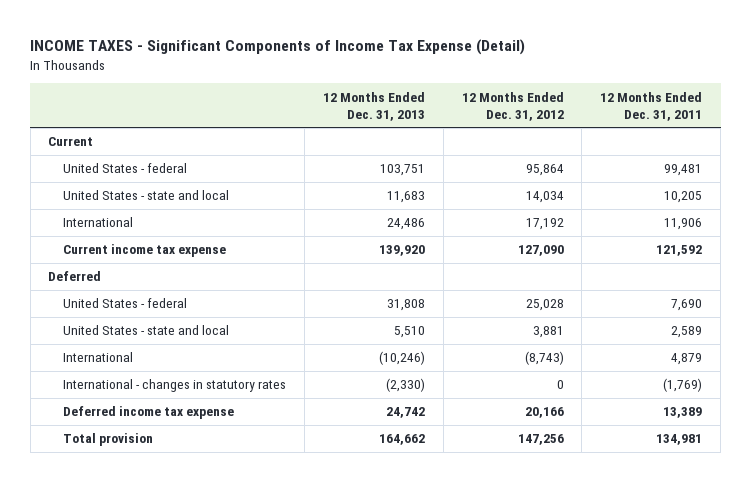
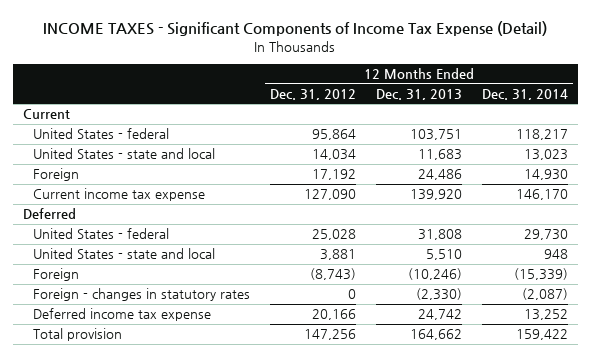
[600,91,703,122] 12 Months Ended Dec. 31, 2011 -> none
none -> [481,88,568,100] Dec. 31, 2014
[62,217,133,228] International -> [32,168,79,182] Foreign
[62,352,133,363] International -> [32,268,79,282] Foreign
[62,379,286,393] International - changes in statutory rates -> [32,288,250,302] Foreign - changes in statutory rates

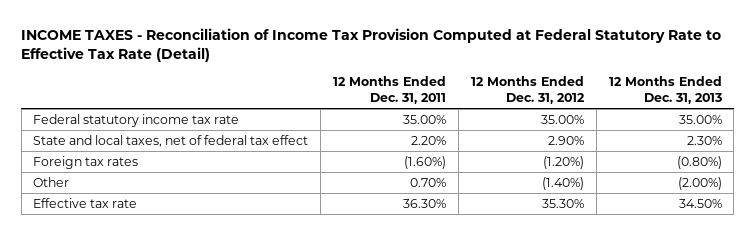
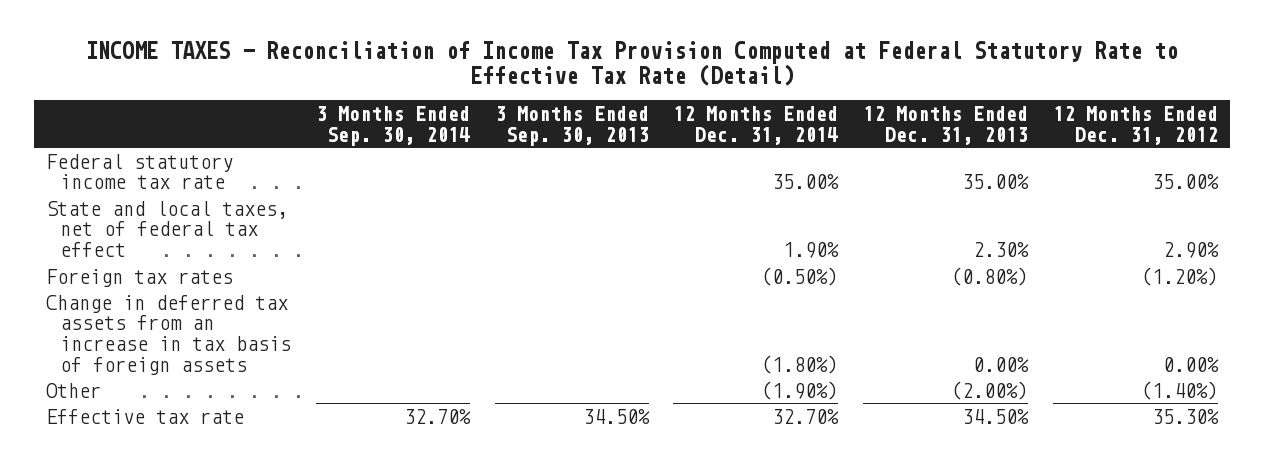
[333,76,447,105] 12 Months Ended Dec. 31, 2011 -> none
none -> [315,105,470,146] 3 Months Ended Sep. 30, 2014
none -> [494,105,649,146] 3 Months Ended Sep. 30, 2013
none -> [673,105,839,145] 12 Months Ended Dec. 31, 2014
none -> [46,294,292,375] Change in deferred tax assets from an increase in tax basis of foreign assets

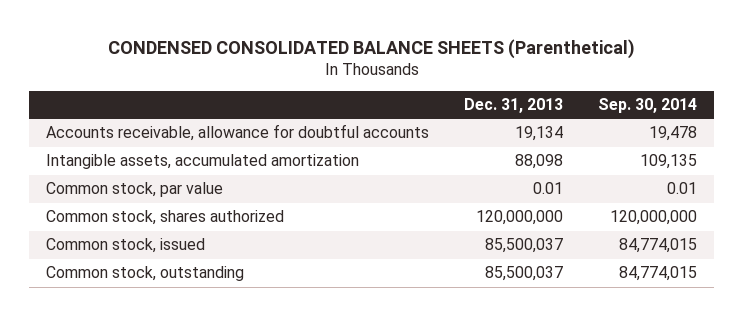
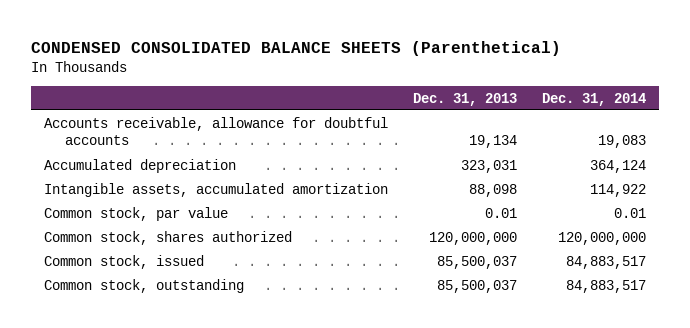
[597,98,697,114] Sep. 30, 2014 -> none
none -> [542,92,647,106] Dec. 31, 2014
none -> [43,158,236,173] Accumulated depreciation

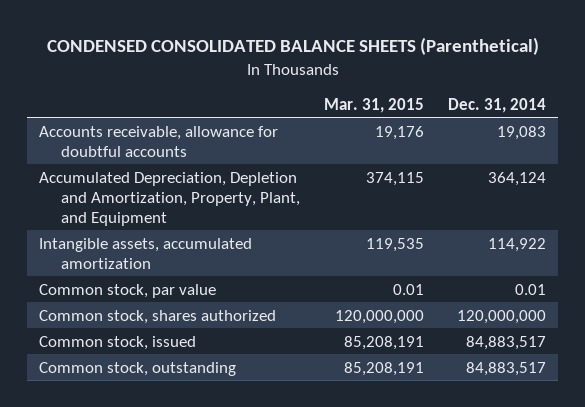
[413,92,518,106] Dec. 31, 2013 -> none
none -> [323,97,424,113] Mar. 31, 2015
[43,158,236,173] Accumulated depreciation -> [38,171,300,226] Accumulated Depreciation, Depletion and Amortization, Property, Plant, and Equipment

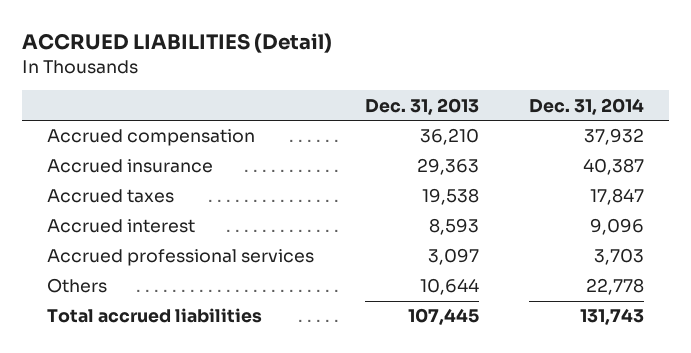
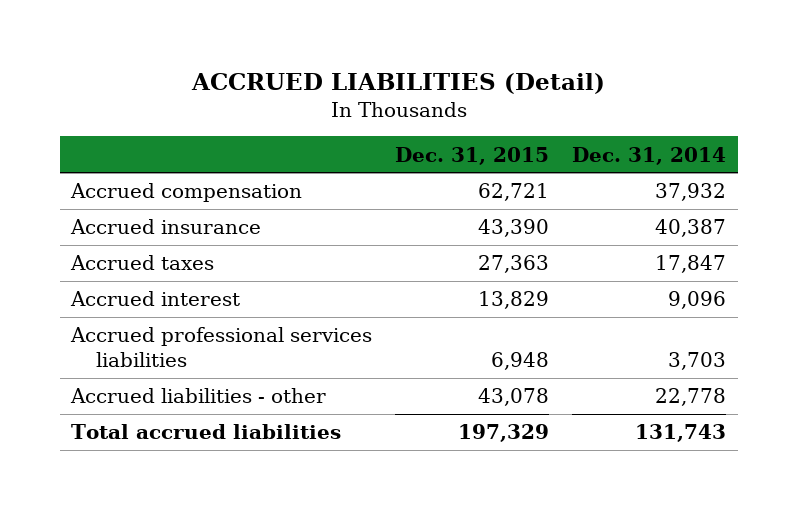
[364,97,479,115] Dec. 31, 2013 -> none
none -> [395,146,550,165] Dec. 31, 2015
[47,249,315,267] Accrued professional services -> [70,327,373,367] Accrued professional services liabilities
[47,278,108,294] Others -> [70,388,327,404] Accrued liabilities - other

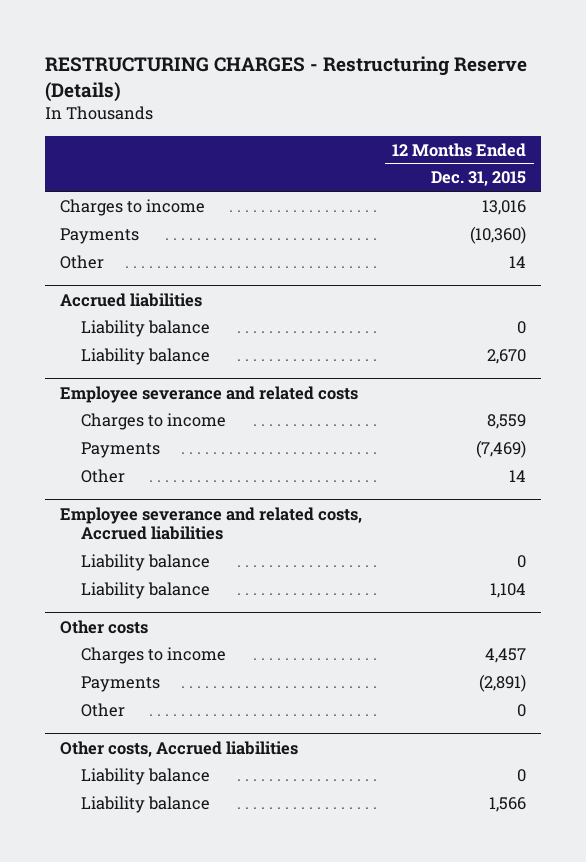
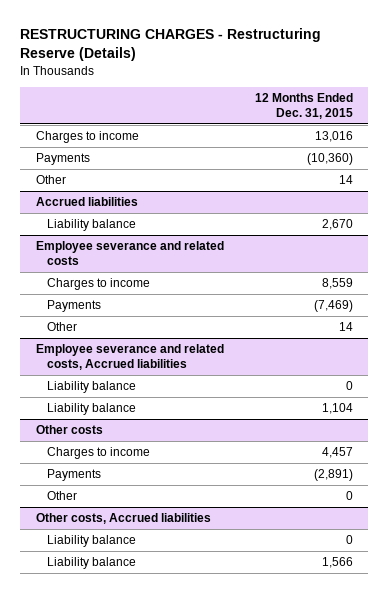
[81,319,211,337] Liability balance -> none

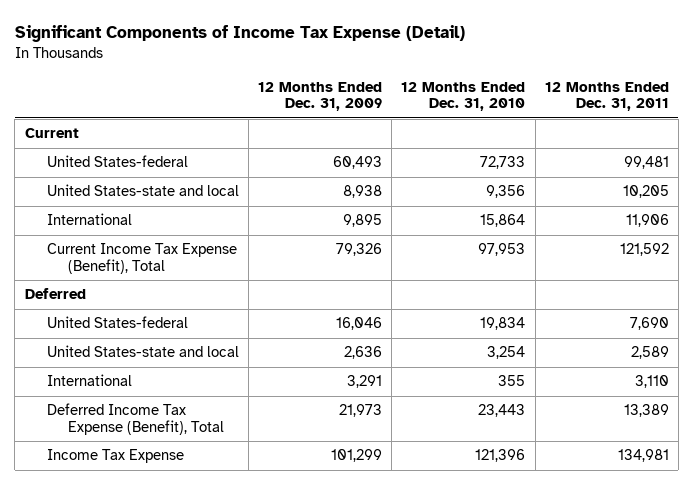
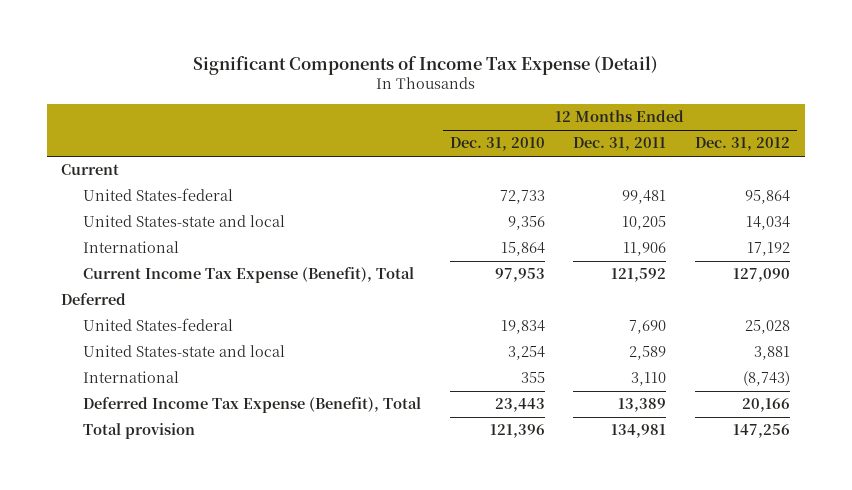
[257,81,382,112] 12 Months Ended Dec. 31, 2009 -> none
none -> [695,137,791,152] Dec. 31, 2012
[46,449,184,464] Income Tax Expense -> [82,423,195,440] Total provision

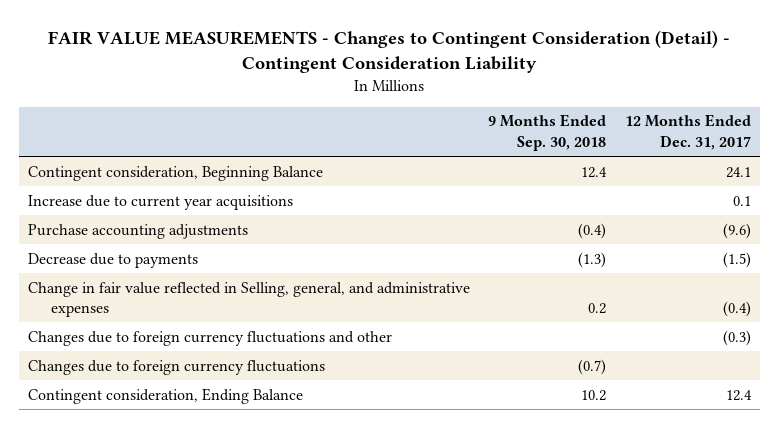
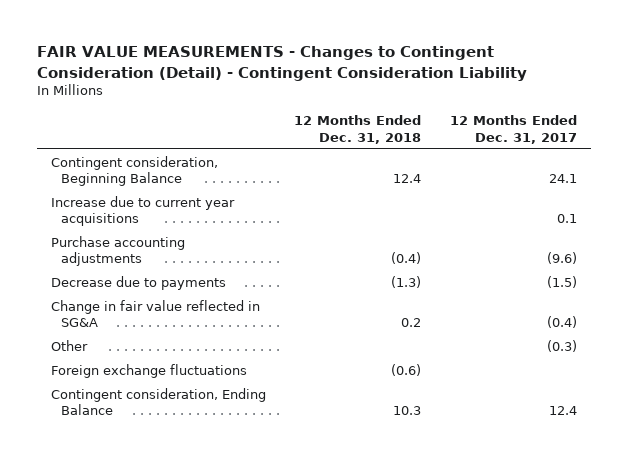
[488,114,607,151] 9 Months Ended Sep. 30, 2018 -> none
none -> [294,115,422,144] 12 Months Ended Dec. 31, 2018
[27,330,392,346] Changes due to foreign currency fluctuations and other -> none
[27,281,470,318] Change in fair value reflected in Selling, general, and administrative expenses -> [51,299,261,328] Change in fair value reflected in SG&A
none -> [51,339,89,351] Other
[27,359,325,375] Changes due to foreign currency fluctuations -> [51,363,248,378] Foreign exchange fluctuations

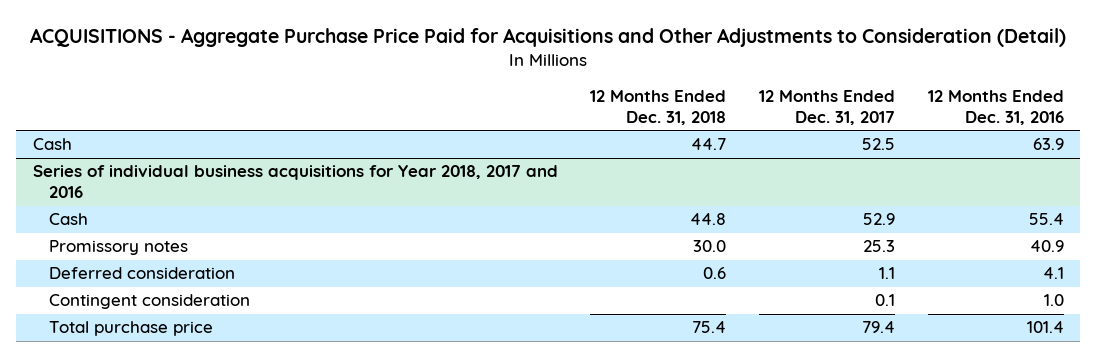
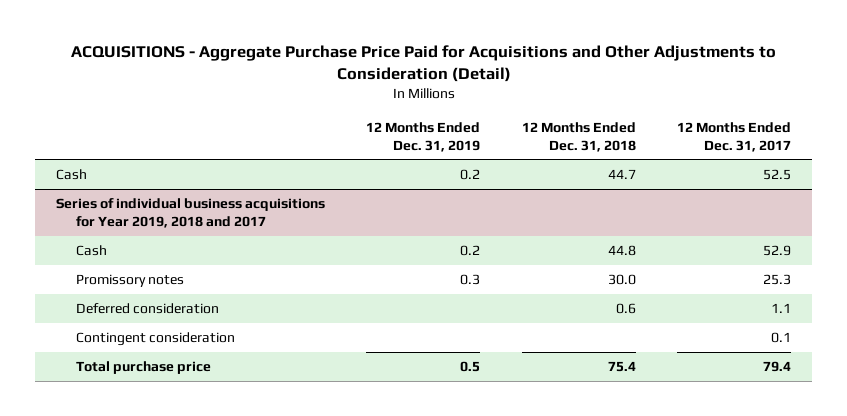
[927,90,1064,125] 12 Months Ended Dec. 31, 2016 -> none
none -> [366,121,481,152] 12 Months Ended Dec. 31, 2019
[32,165,558,199] Series of individual business acquisitions for Year 2018, 2017 and 2016 -> [55,197,325,229] Series of individual business acquisitions for Year 2019, 2018 and 2017

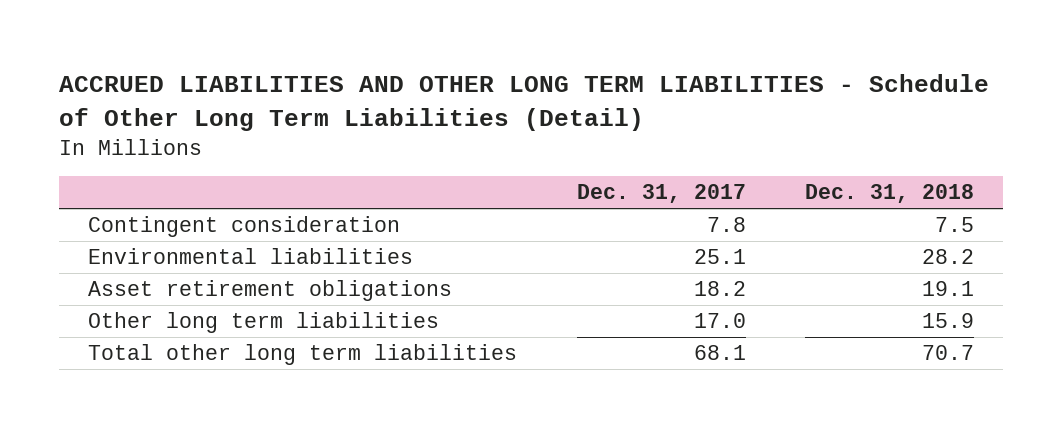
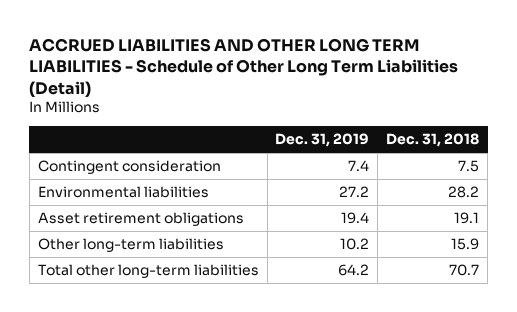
[576,184,746,204] Dec. 31, 2017 -> none
none -> [275,133,370,148] Dec. 31, 2019
[88,312,440,334] Other long term liabilities -> [37,238,224,253] Other long-term liabilities
[88,344,518,366] Total other long term liabilities -> [37,264,259,279] Total other long-term liabilities

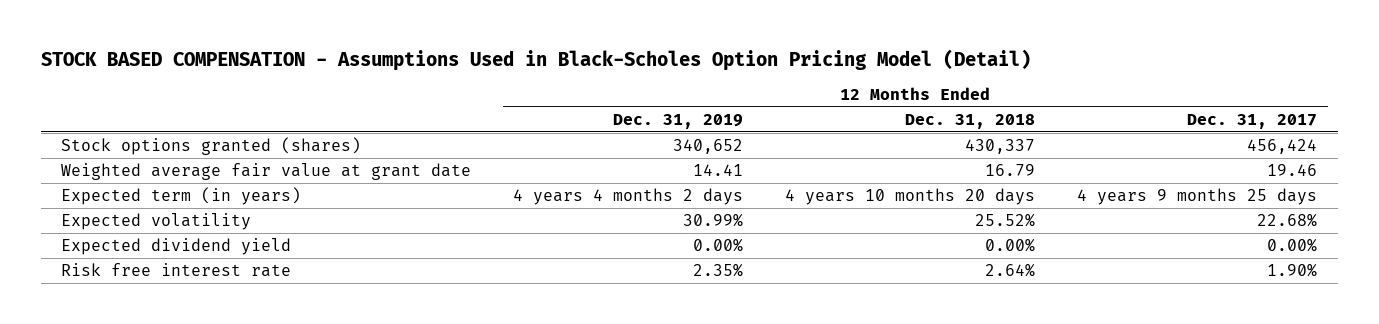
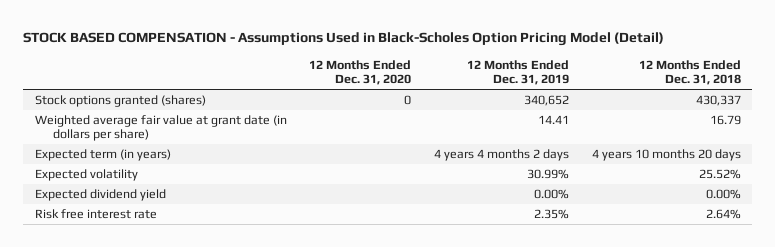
[1187,113,1318,129] Dec. 31, 2017 -> none
none -> [309,59,412,86] 12 Months Ended Dec. 31, 2020
[61,163,472,181] Weighted average fair value at grant date -> [34,115,287,142] Weighted average fair value at grant date (in dollars per share)

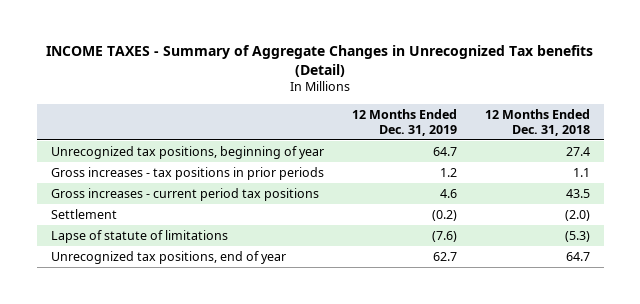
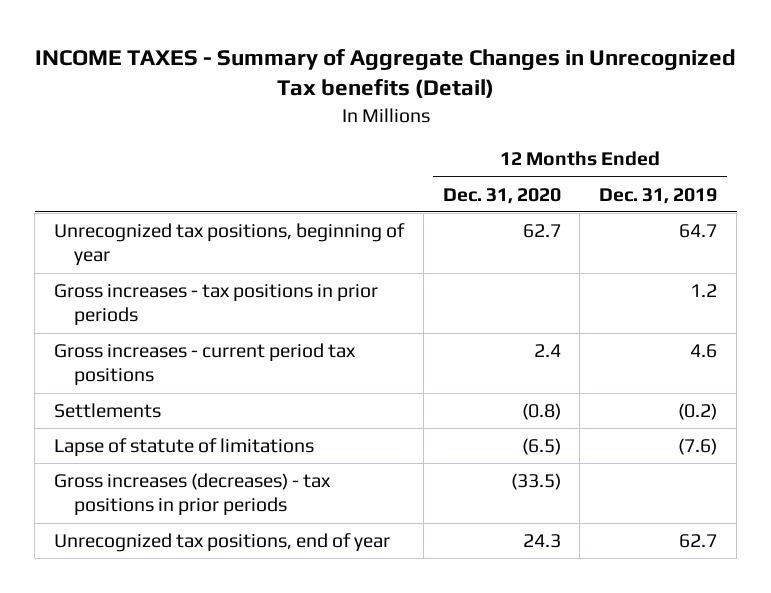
[484,108,590,136] 12 Months Ended Dec. 31, 2018 -> none
none -> [442,187,561,204] Dec. 31, 2020
[50,209,117,220] Settlement -> [54,403,162,419] Settlements
none -> [54,473,332,517] Gross increases (decreases) - tax positions in prior periods

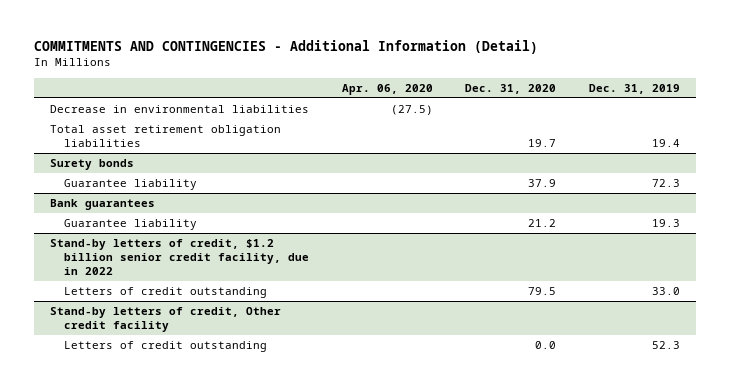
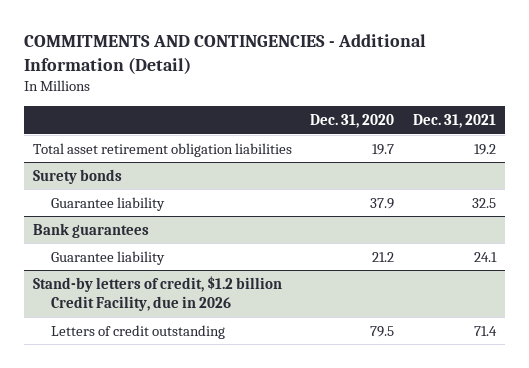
[341,83,433,95] Apr. 06, 2020 -> none
[588,83,680,94] Dec. 31, 2019 -> none
none -> [412,113,496,128] Dec. 31, 2021
[50,105,310,114] Decrease in environmental liabilities -> none
[50,239,309,275] Stand-by letters of credit, $1.2 billion senior credit facility, due in 2022 -> [33,275,283,312] Stand-by letters of credit, $1.2 billion Credit Facility, due in 2026
[50,307,282,332] Stand-by letters of credit, Other credit facility -> none
[63,341,267,353] Letters of credit outstanding -> none

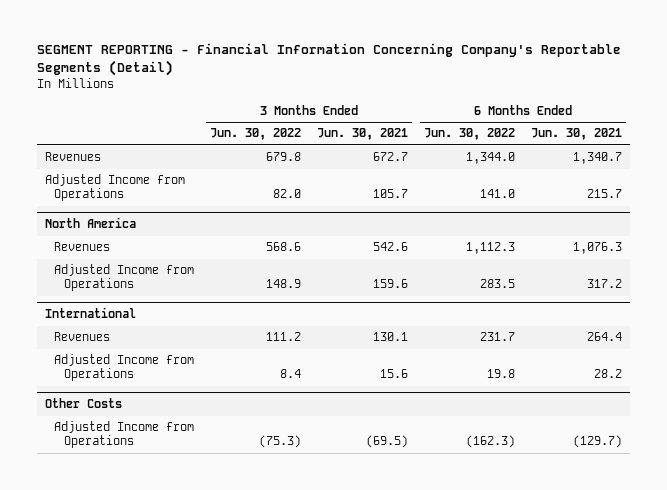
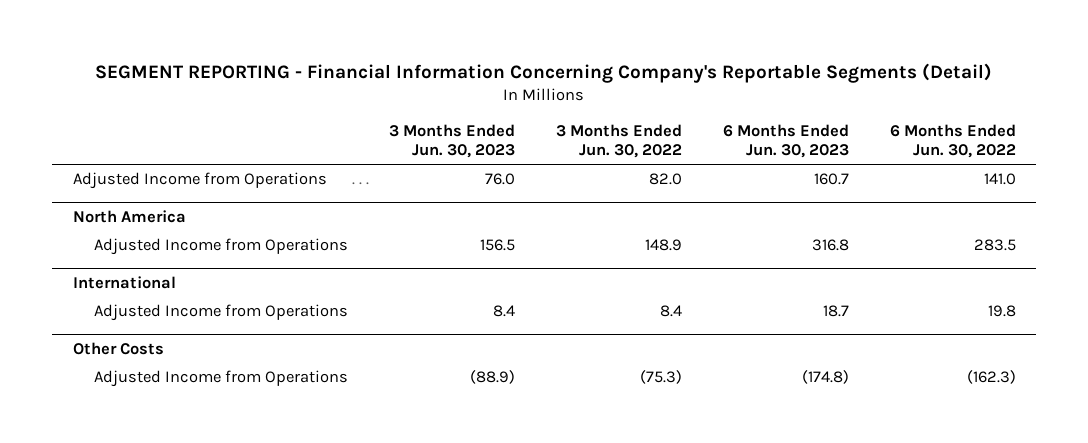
[317,128,409,141] Jun. 30, 2021 -> none
[531,128,623,141] Jun. 30, 2021 -> none
none -> [388,124,515,159] 3 Months Ended Jun. 30, 2023
none -> [722,124,849,159] 6 Months Ended Jun. 30, 2023
[44,152,101,162] Revenues -> none
[54,242,111,252] Revenues -> none
[54,332,111,342] Revenues -> none

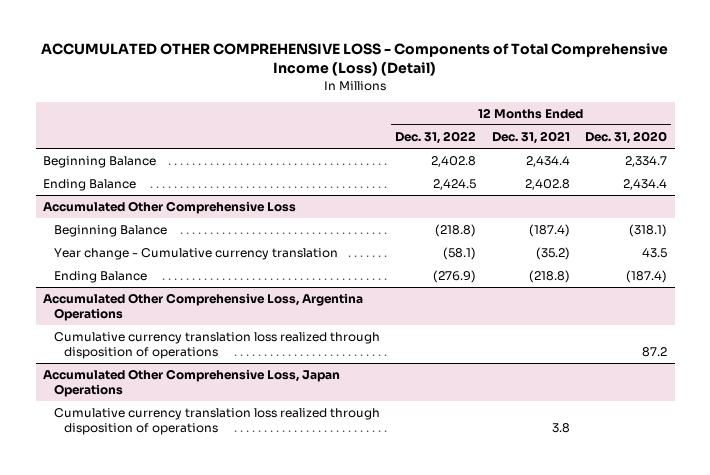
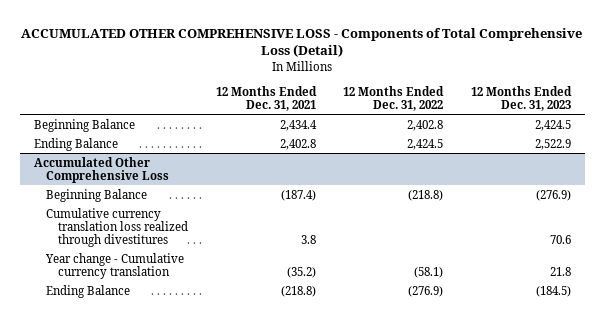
[41,43,669,77] ACCUMULATED OTHER COMPREHENSIVE LOSS - Components of Total Comprehensive Income (Loss) (Detail) -> [21,27,583,58] ACCUMULATED OTHER COMPREHENSIVE LOSS - Components of Total Comprehensive Loss (Detail)
[585,130,668,144] Dec. 31, 2020 -> none
none -> [471,85,573,112] 12 Months Ended Dec. 31, 2023
none -> [45,207,188,248] Cumulative currency translation loss realized through divestitures
[43,293,364,321] Accumulated Other Comprehensive Loss, Argentina Operations -> none
[53,332,380,359] Cumulative currency translation loss realized through disposition of operations -> none
[43,369,341,397] Accumulated Other Comprehensive Loss, Japan Operations -> none
[53,408,380,435] Cumulative currency translation loss realized through disposition of operations -> none

